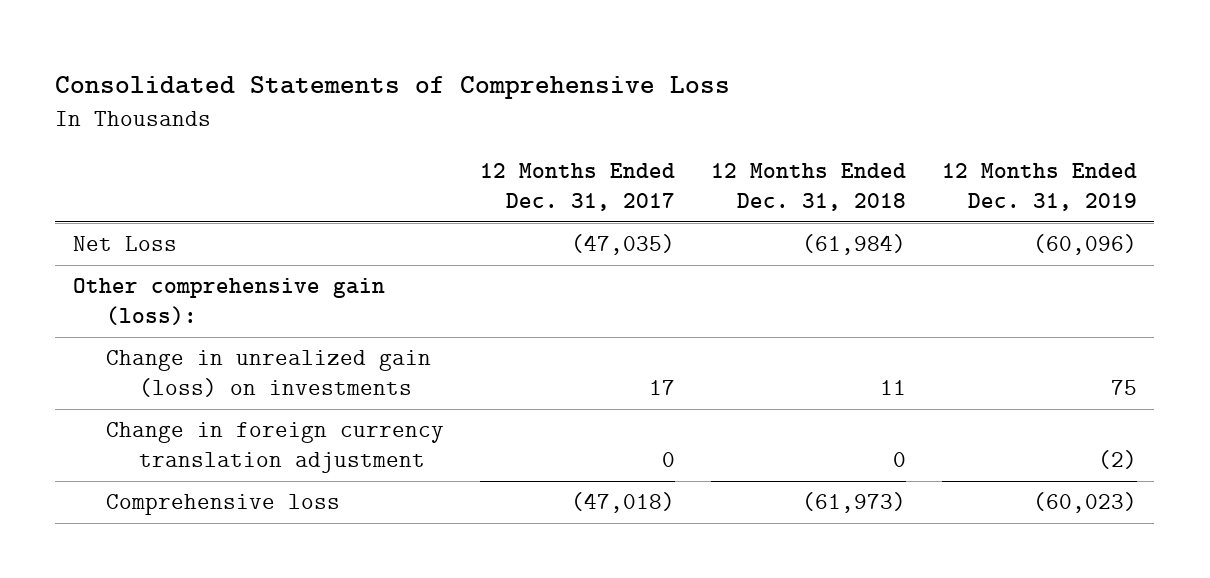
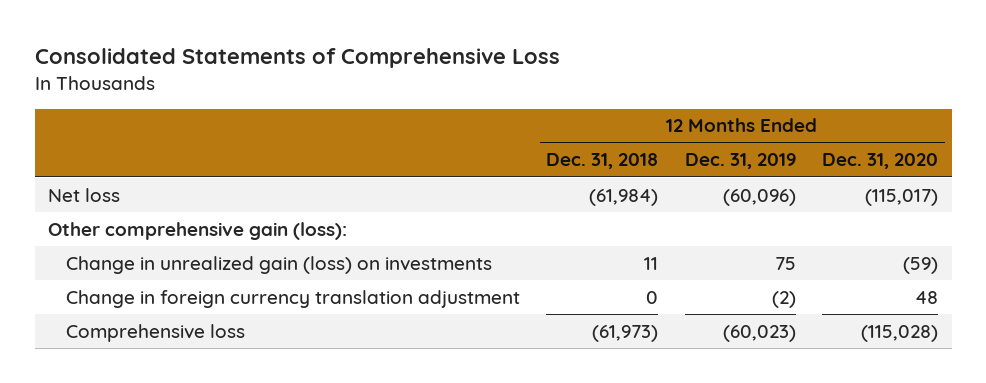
[480,163,676,212] 12 Months Ended Dec. 31, 2017 -> none
none -> [822,153,939,170] Dec. 31, 2020
[73,236,178,252] Net Loss -> [47,187,120,202] Net loss

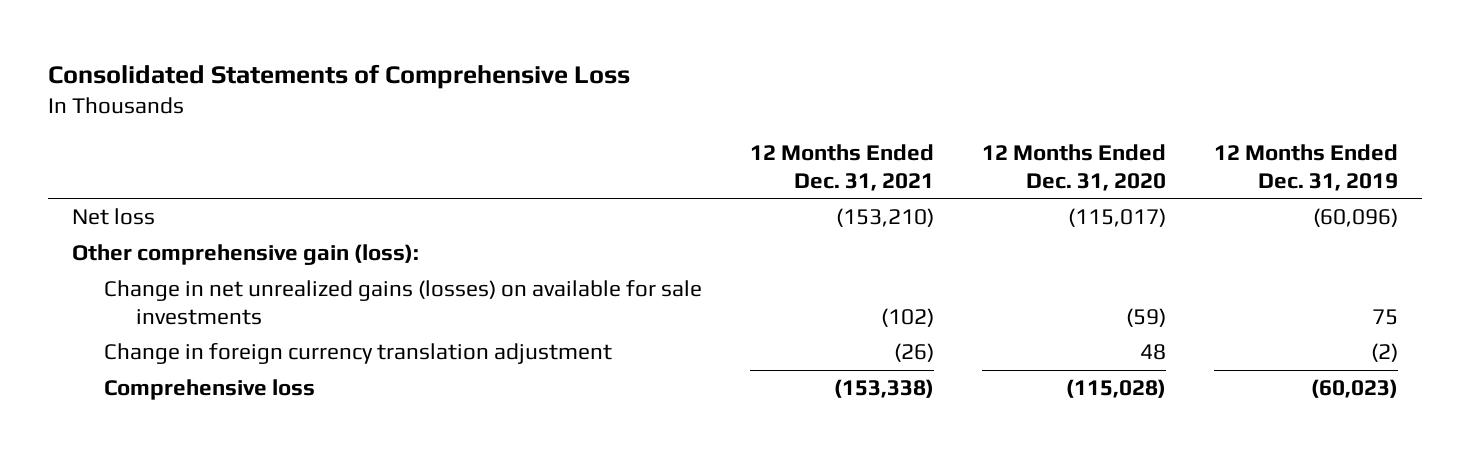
[546,153,659,170] Dec. 31, 2018 -> none
none -> [749,144,934,191] 12 Months Ended Dec. 31, 2021
[65,255,492,274] Change in unrealized gain (loss) on investments -> [103,280,702,325] Change in net unrealized gains (losses) on available for sale investments

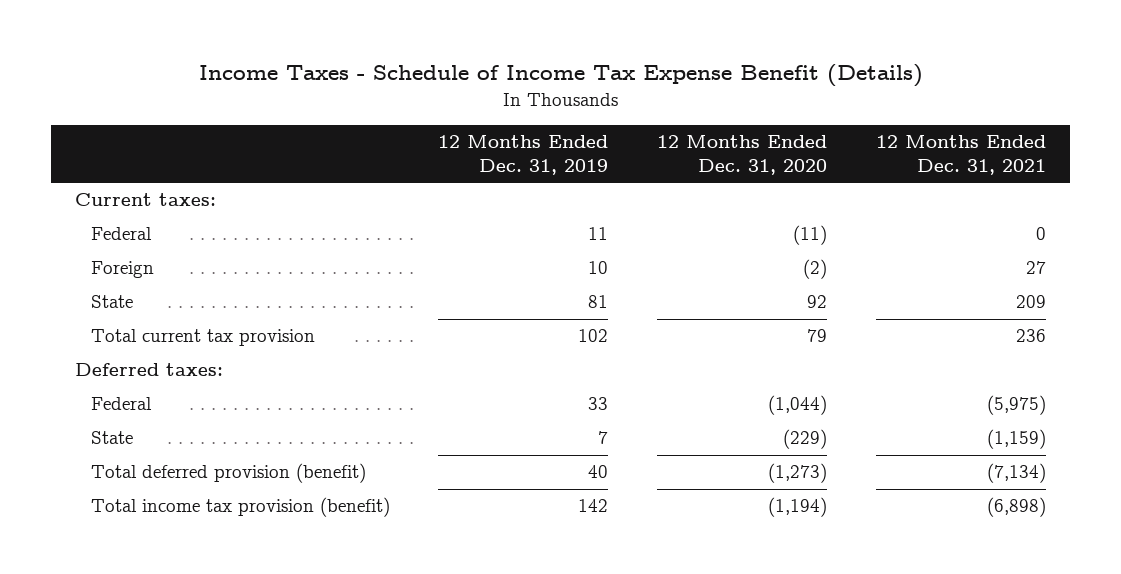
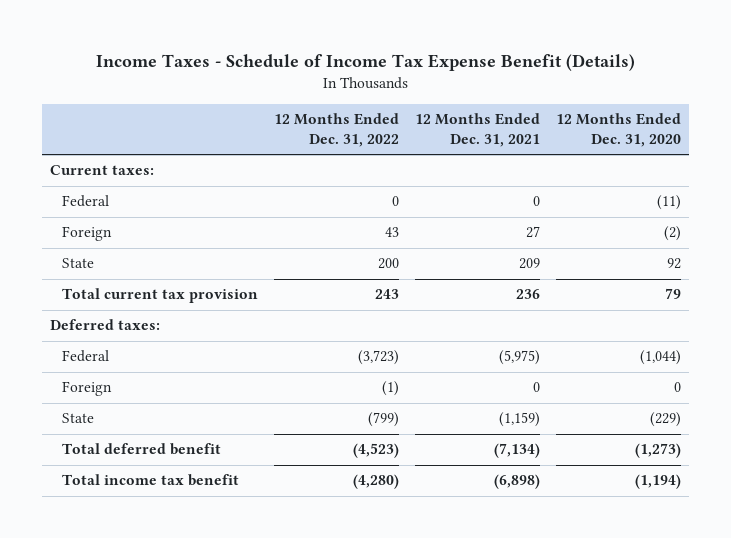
[438,134,609,176] 12 Months Ended Dec. 31, 2019 -> none
none -> [273,112,399,148] 12 Months Ended Dec. 31, 2022
none -> [61,381,112,397] Foreign
[90,463,366,484] Total deferred provision (benefit) -> [61,443,221,456] Total deferred benefit
[90,497,390,518] Total income tax provision (benefit) -> [61,474,239,487] Total income tax benefit

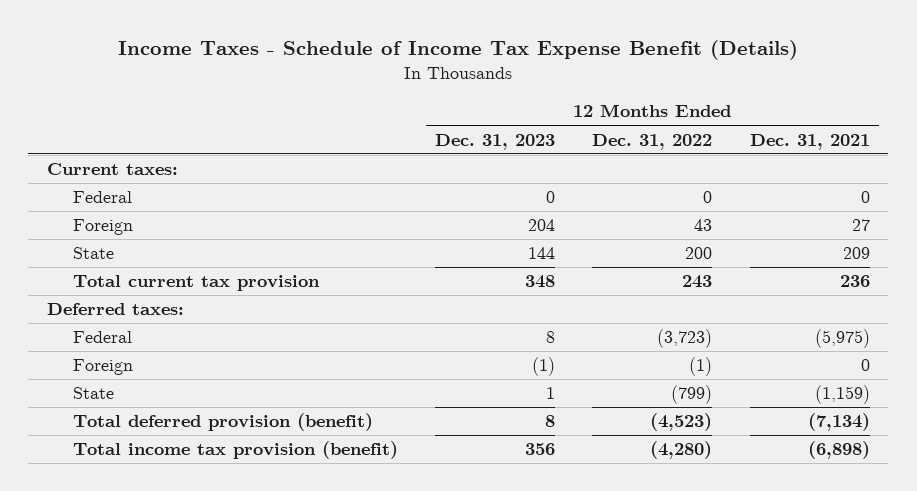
[555,112,681,148] 12 Months Ended Dec. 31, 2020 -> none
none -> [435,133,556,150] Dec. 31, 2023
[61,443,221,456] Total deferred benefit -> [72,413,373,432] Total deferred provision (benefit)
[61,474,239,487] Total income tax benefit -> [72,441,398,460] Total income tax provision (benefit)

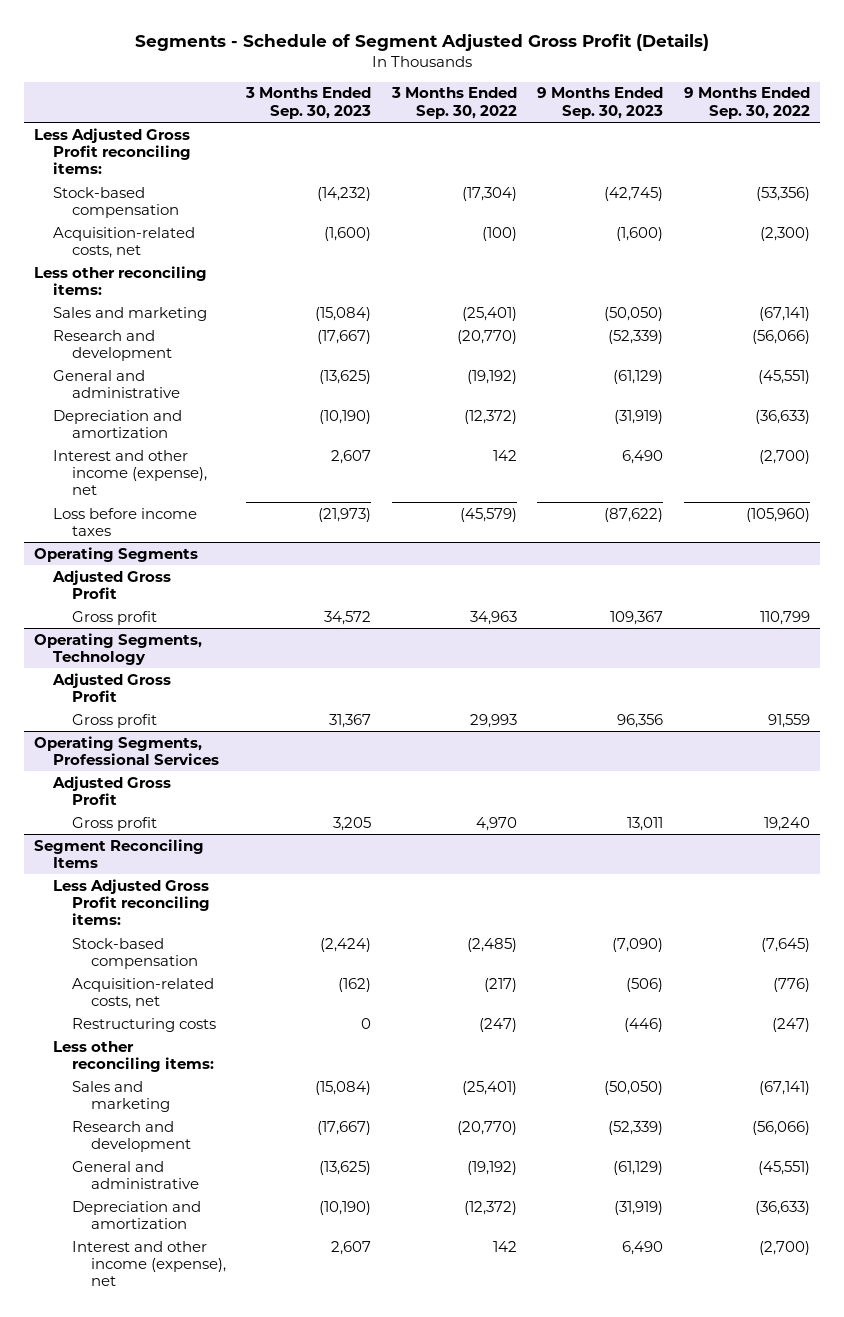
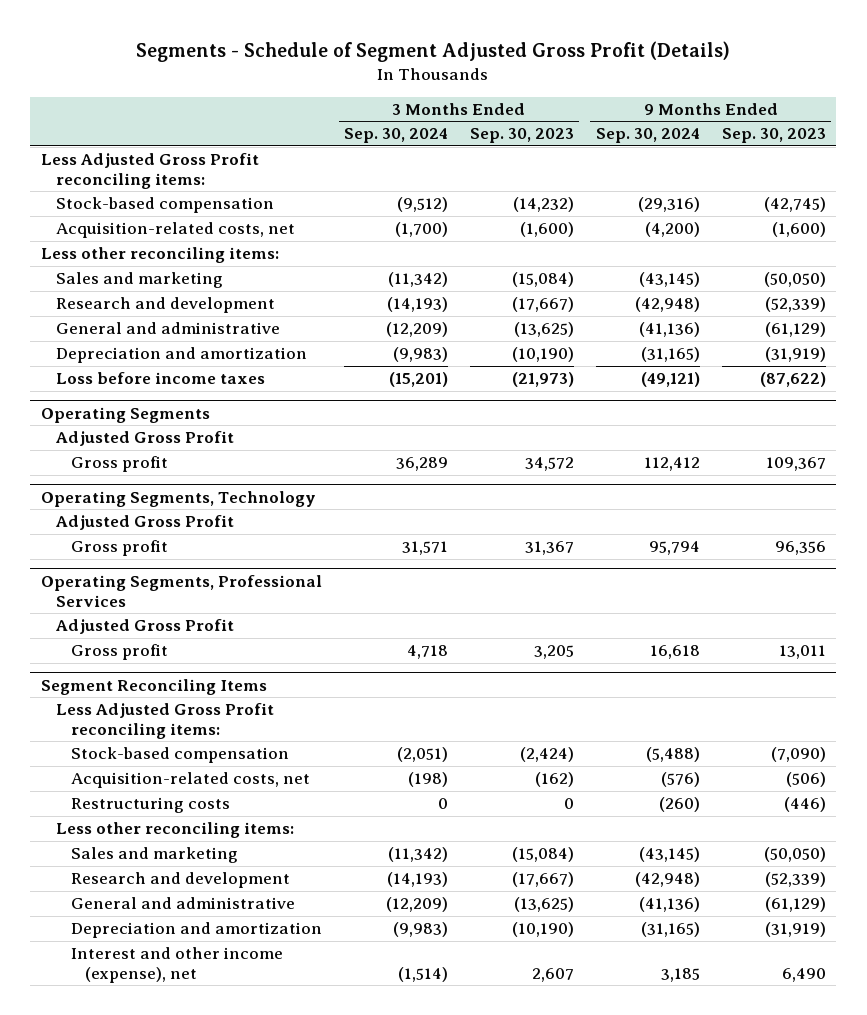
[390,87,517,119] 3 Months Ended Sep. 30, 2022 -> none
[683,87,810,119] 9 Months Ended Sep. 30, 2022 -> none
none -> [344,128,449,144] Sep. 30, 2024
none -> [595,128,700,144] Sep. 30, 2024
[52,449,207,496] Interest and other income (expense), net -> none

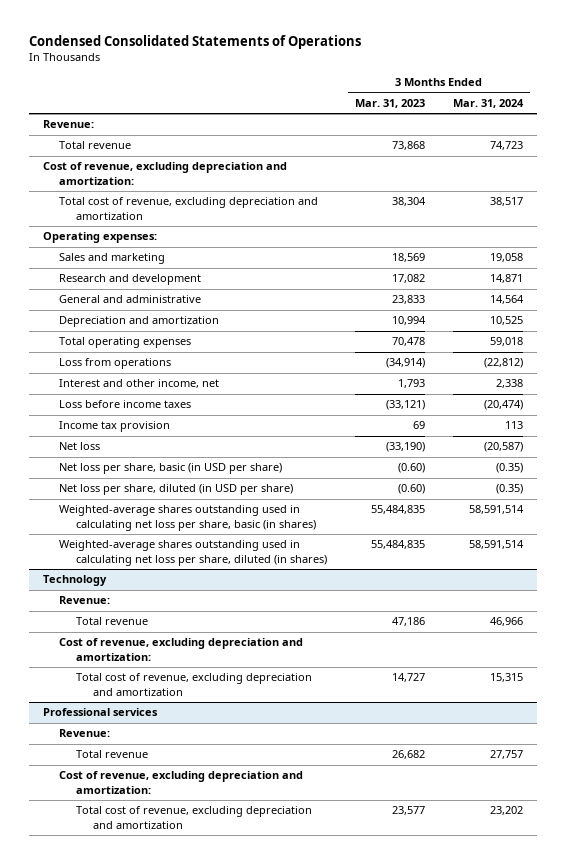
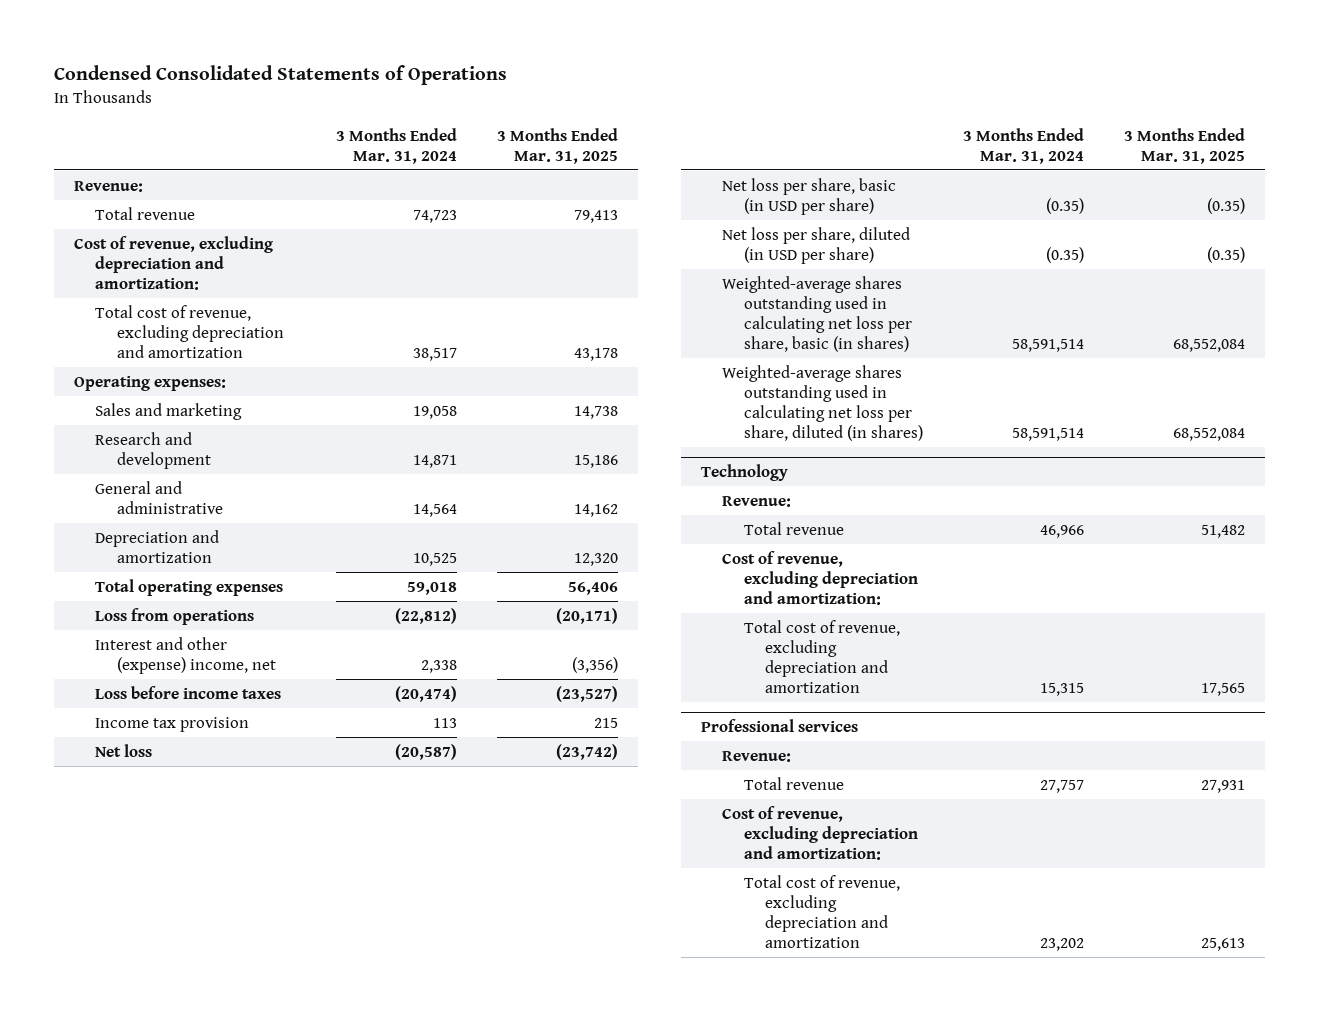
[354,98,425,108] Mar. 31, 2023 -> none
none -> [496,127,618,164] 3 Months Ended Mar. 31, 2025
[59,379,220,389] Interest and other income, net -> [95,636,276,674] Interest and other (expense) income, net

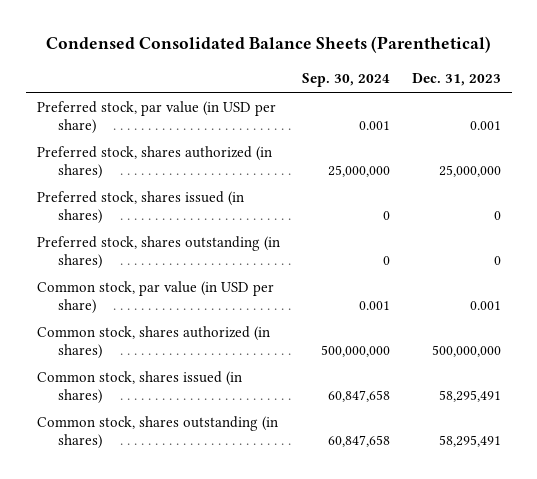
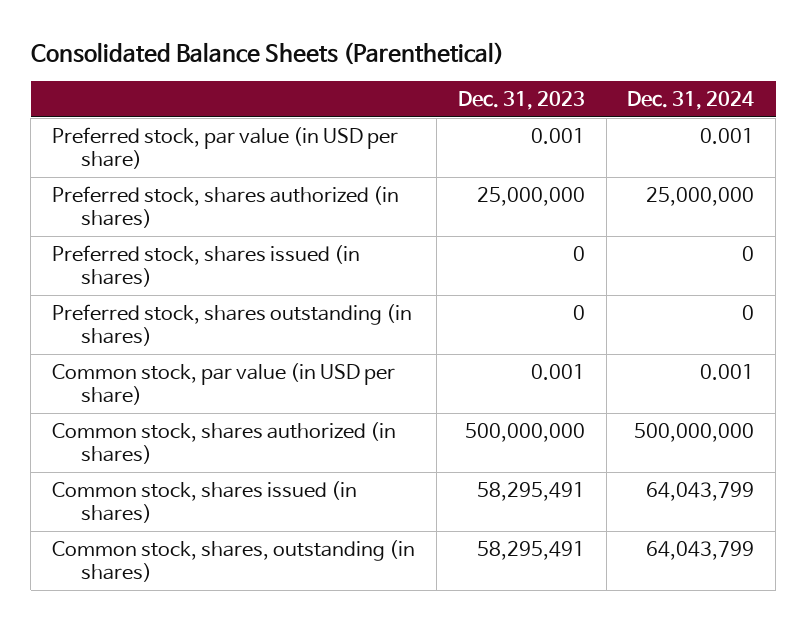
[45,36,491,54] Condensed Consolidated Balance Sheets (Parenthetical) -> [30,42,504,66] Consolidated Balance Sheets (Parenthetical)
[301,73,390,88] Sep. 30, 2024 -> none
none -> [627,90,755,110] Dec. 31, 2024
[36,415,278,449] Common stock, shares outstanding (in shares) -> [52,539,416,582] Common stock, shares, outstanding (in shares)

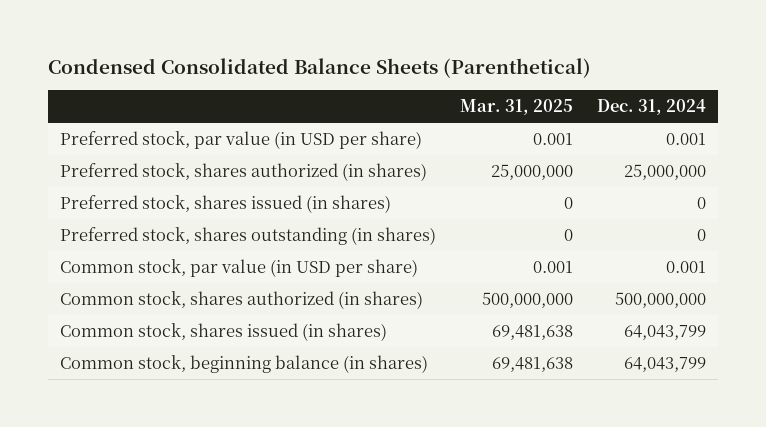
[30,42,504,66] Consolidated Balance Sheets (Parenthetical) -> [47,57,591,78] Condensed Consolidated Balance Sheets (Parenthetical)
[457,90,585,110] Dec. 31, 2023 -> none
none -> [459,99,573,116] Mar. 31, 2025
[52,539,416,582] Common stock, shares, outstanding (in shares) -> [59,355,428,374] Common stock, beginning balance (in shares)

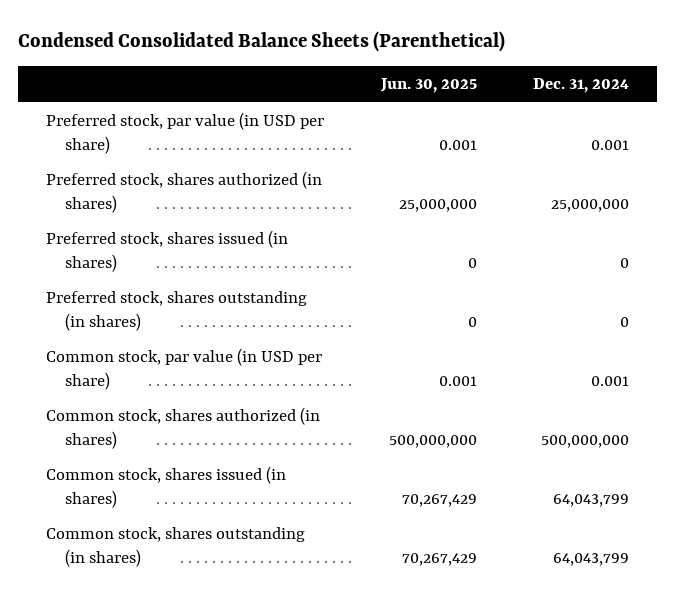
[459,99,573,116] Mar. 31, 2025 -> none
none -> [379,78,477,94] Jun. 30, 2025
[59,355,428,374] Common stock, beginning balance (in shares) -> [46,527,306,568] Common stock, shares outstanding (in shares)

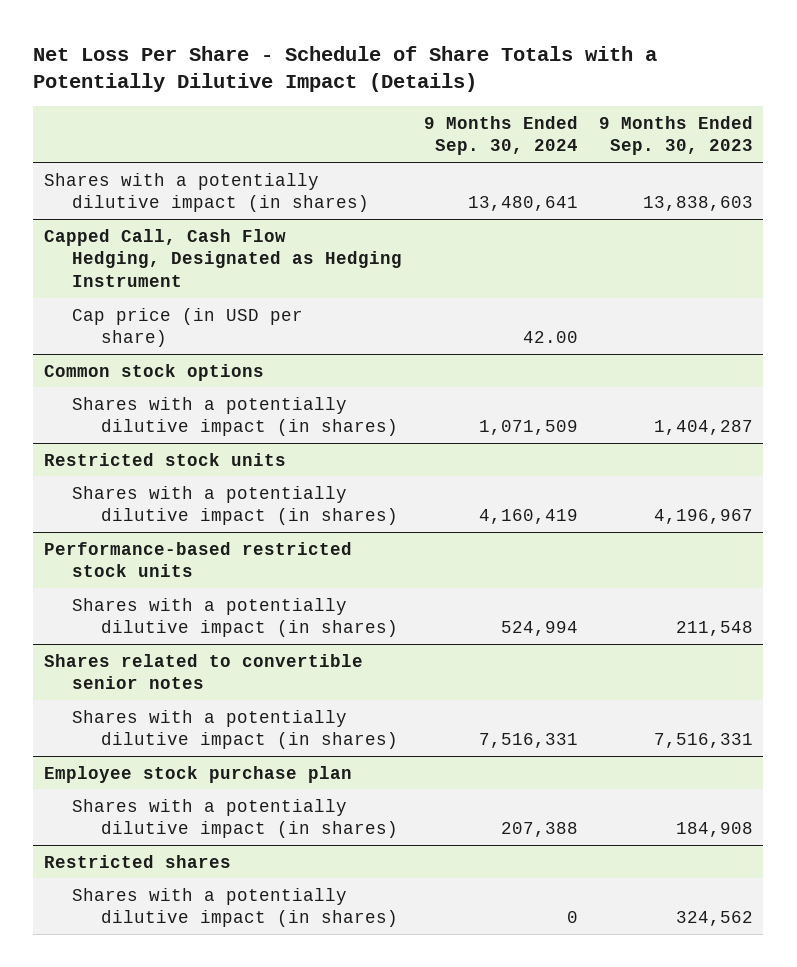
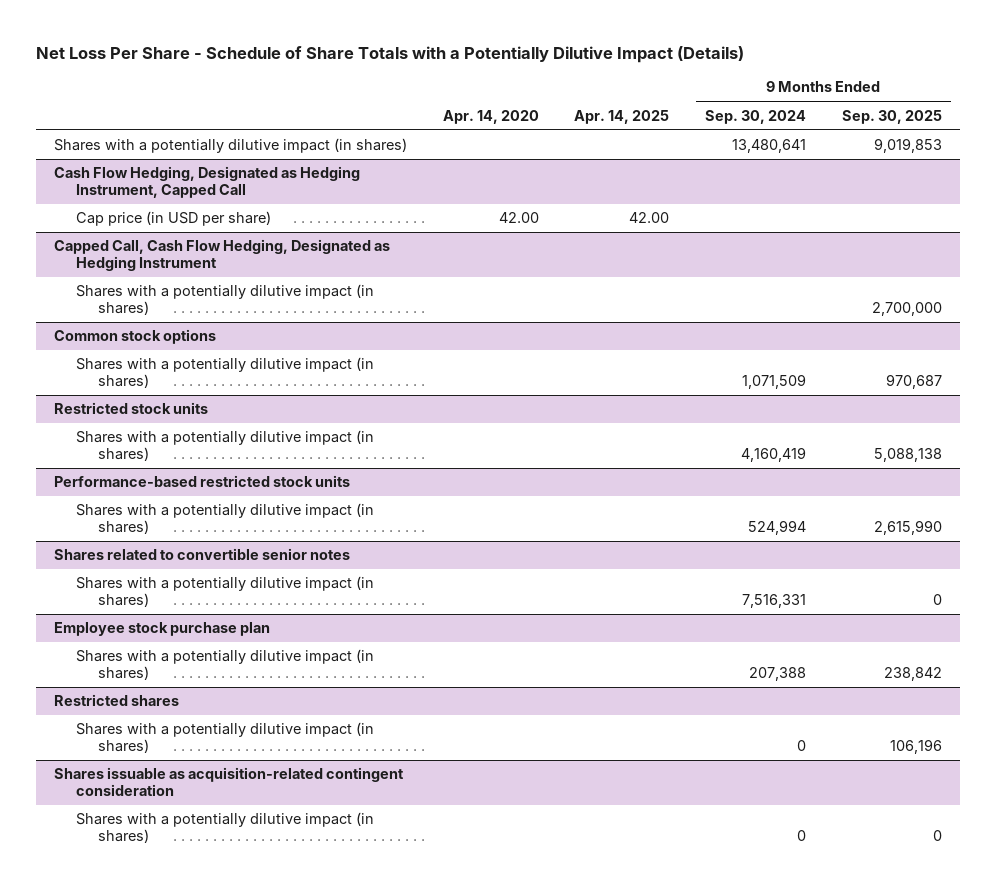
[598,115,753,156] 9 Months Ended Sep. 30, 2023 -> none
none -> [442,109,539,124] Apr. 14, 2020
none -> [574,109,670,124] Apr. 14, 2025
none -> [841,109,942,124] Sep. 30, 2025
none -> [54,166,361,199] Cash Flow Hedging, Designated as Hedging Instrument, Capped Call
none -> [76,211,272,227] Cap price (in USD per share)
[72,307,304,348] Cap price (in USD per share) -> none
none -> [76,284,375,316] Shares with a potentially dilutive impact (in shares)
none -> [54,767,405,797] Shares issuable as acquisition-related contingent consideration
none -> [76,812,375,844] Shares with a potentially dilutive impact (in shares)

